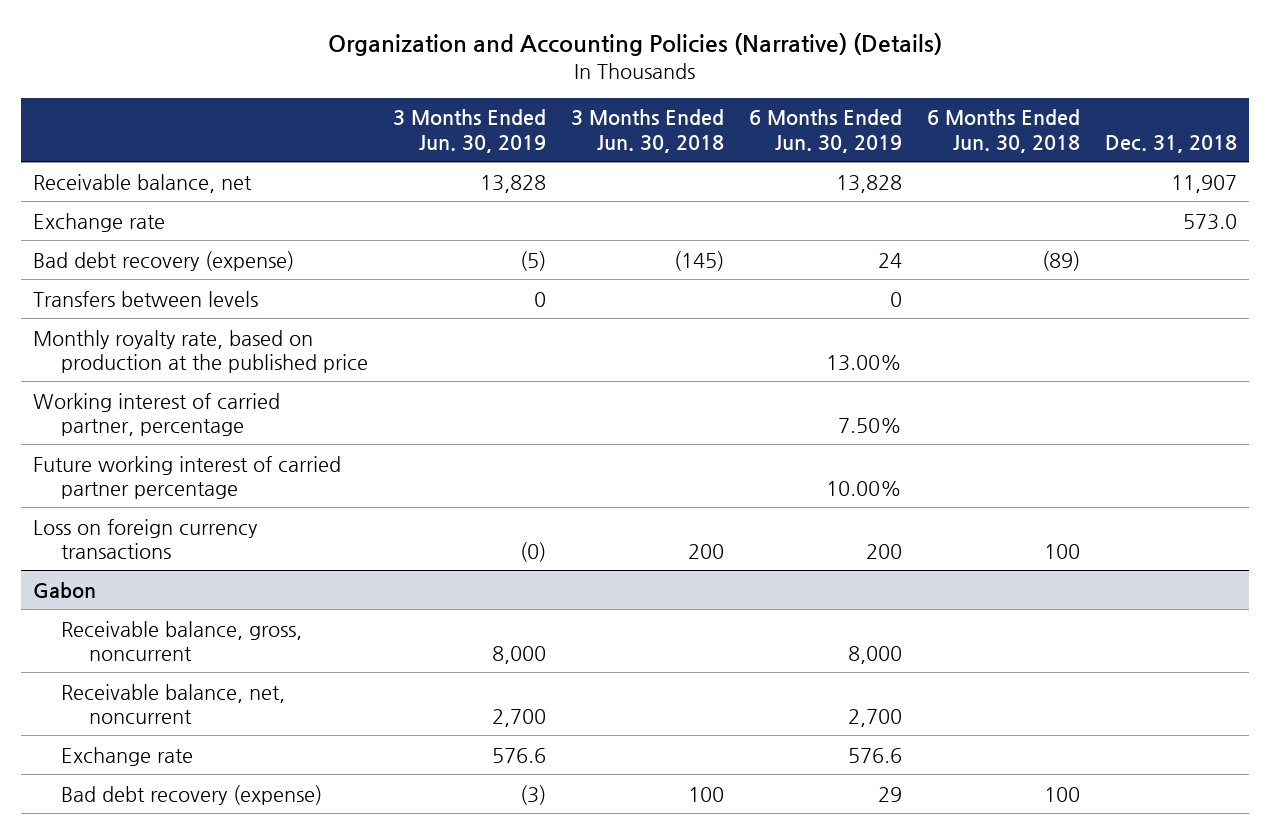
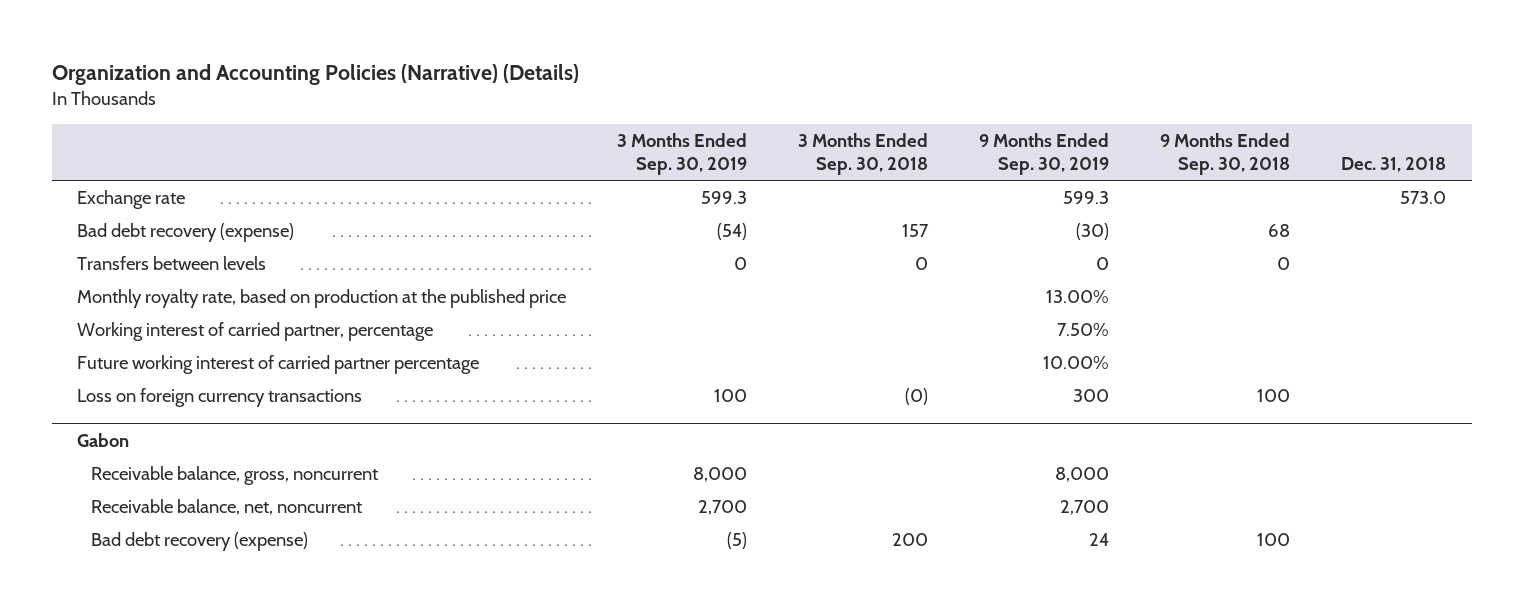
[393,109,547,153] 3 Months Ended Jun. 30, 2019 -> none
[571,109,725,153] 3 Months Ended Jun. 30, 2018 -> none
[748,109,902,153] 6 Months Ended Jun. 30, 2019 -> none
[926,109,1080,153] 6 Months Ended Jun. 30, 2018 -> none
none -> [617,133,748,176] 3 Months Ended Sep. 30, 2019
none -> [798,133,929,176] 3 Months Ended Sep. 30, 2018
none -> [979,133,1110,176] 9 Months Ended Sep. 30, 2019
none -> [1160,133,1291,176] 9 Months Ended Sep. 30, 2018
[33,173,253,193] Receivable balance, net -> none
[61,746,194,766] Exchange rate -> none

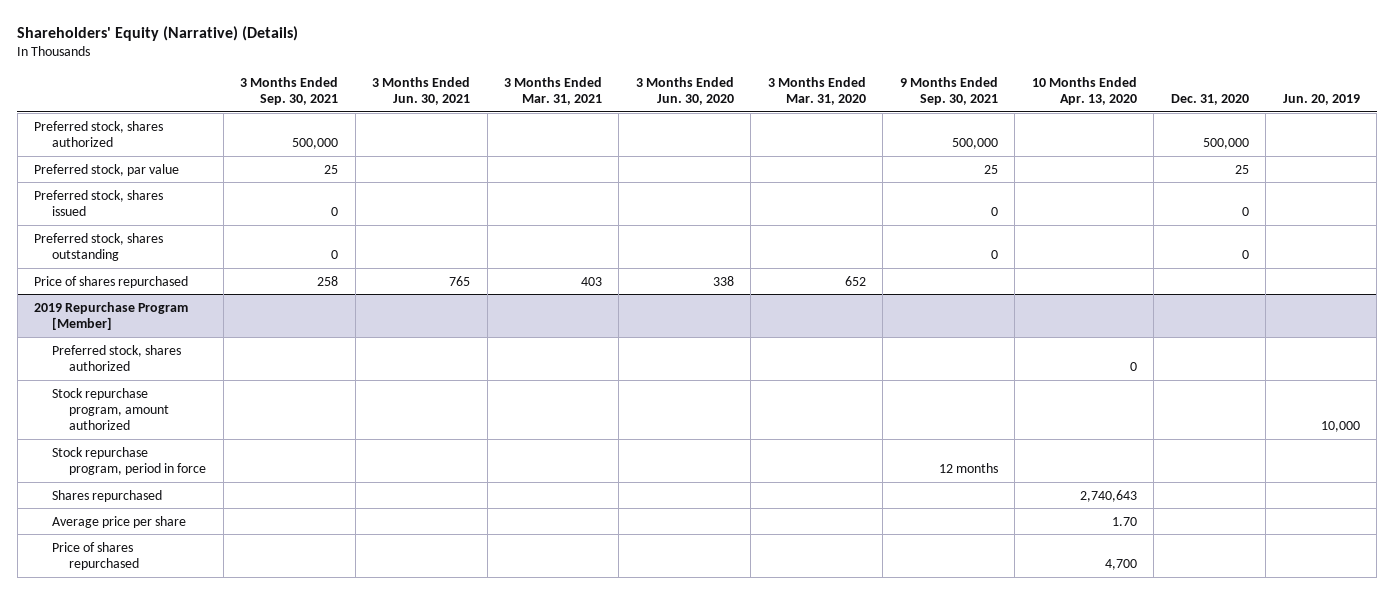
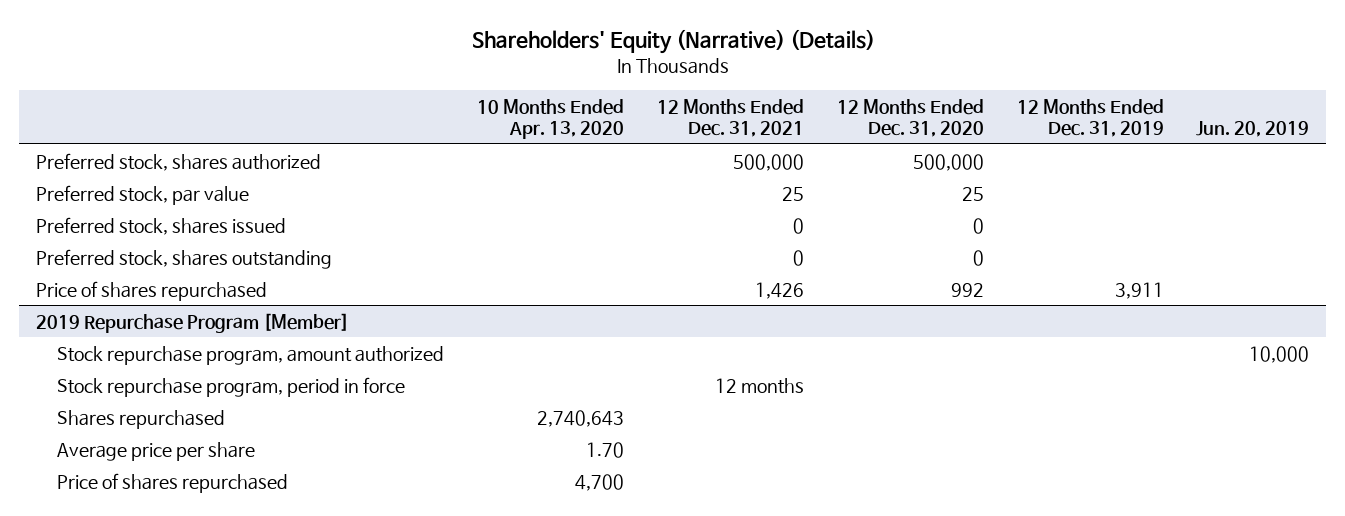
[240,76,339,106] 3 Months Ended Sep. 30, 2021 -> none
[372,76,471,106] 3 Months Ended Jun. 30, 2021 -> none
[503,76,602,106] 3 Months Ended Mar. 31, 2021 -> none
[635,76,734,106] 3 Months Ended Jun. 30, 2020 -> none
[767,76,866,106] 3 Months Ended Mar. 31, 2020 -> none
[899,76,998,106] 9 Months Ended Sep. 30, 2021 -> none
[1170,94,1249,106] Dec. 31, 2020 -> none
none -> [656,98,804,137] 12 Months Ended Dec. 31, 2021
none -> [836,98,984,137] 12 Months Ended Dec. 31, 2020
none -> [1016,98,1164,137] 12 Months Ended Dec. 31, 2019
[51,344,181,371] Preferred stock, shares authorized -> none

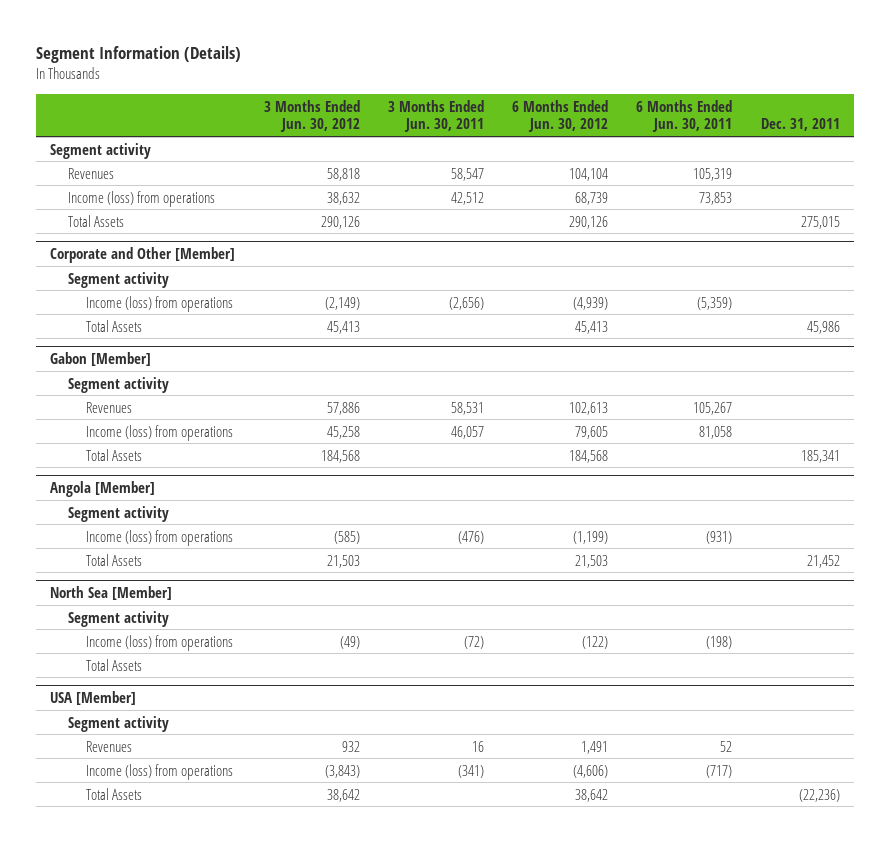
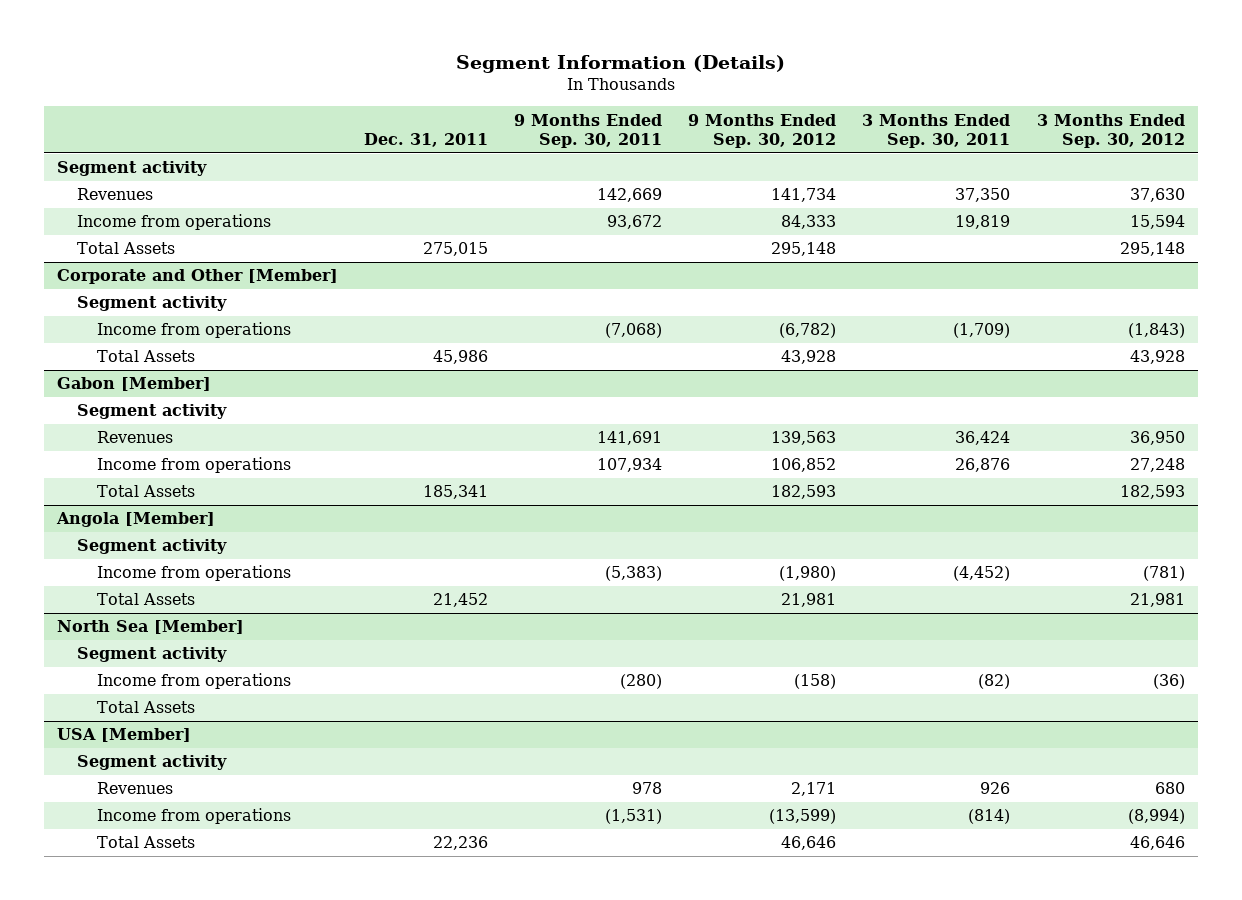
[263,99,360,133] 3 Months Ended Jun. 30, 2012 -> none
[387,99,484,133] 3 Months Ended Jun. 30, 2011 -> none
[512,99,609,133] 6 Months Ended Jun. 30, 2012 -> none
[636,99,733,133] 6 Months Ended Jun. 30, 2011 -> none
none -> [514,113,663,149] 9 Months Ended Sep. 30, 2011
none -> [688,113,837,149] 9 Months Ended Sep. 30, 2012
none -> [862,113,1011,149] 3 Months Ended Sep. 30, 2011
none -> [1036,113,1185,149] 3 Months Ended Sep. 30, 2012
[67,190,215,207] Income (loss) from operations -> [76,214,271,231] Income from operations
[85,295,233,312] Income (loss) from operations -> [96,322,291,339] Income from operations
[85,424,233,441] Income (loss) from operations -> [96,457,291,474] Income from operations
[85,529,233,546] Income (loss) from operations -> [96,565,291,582] Income from operations
[85,634,233,651] Income (loss) from operations -> [96,673,291,690] Income from operations
[85,763,233,780] Income (loss) from operations -> [96,808,291,825] Income from operations
[798,788,840,802] (22,236) -> [433,836,489,851] 22,236

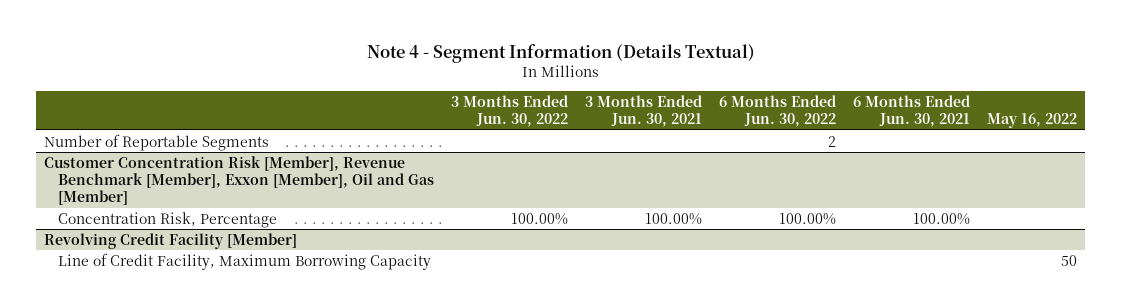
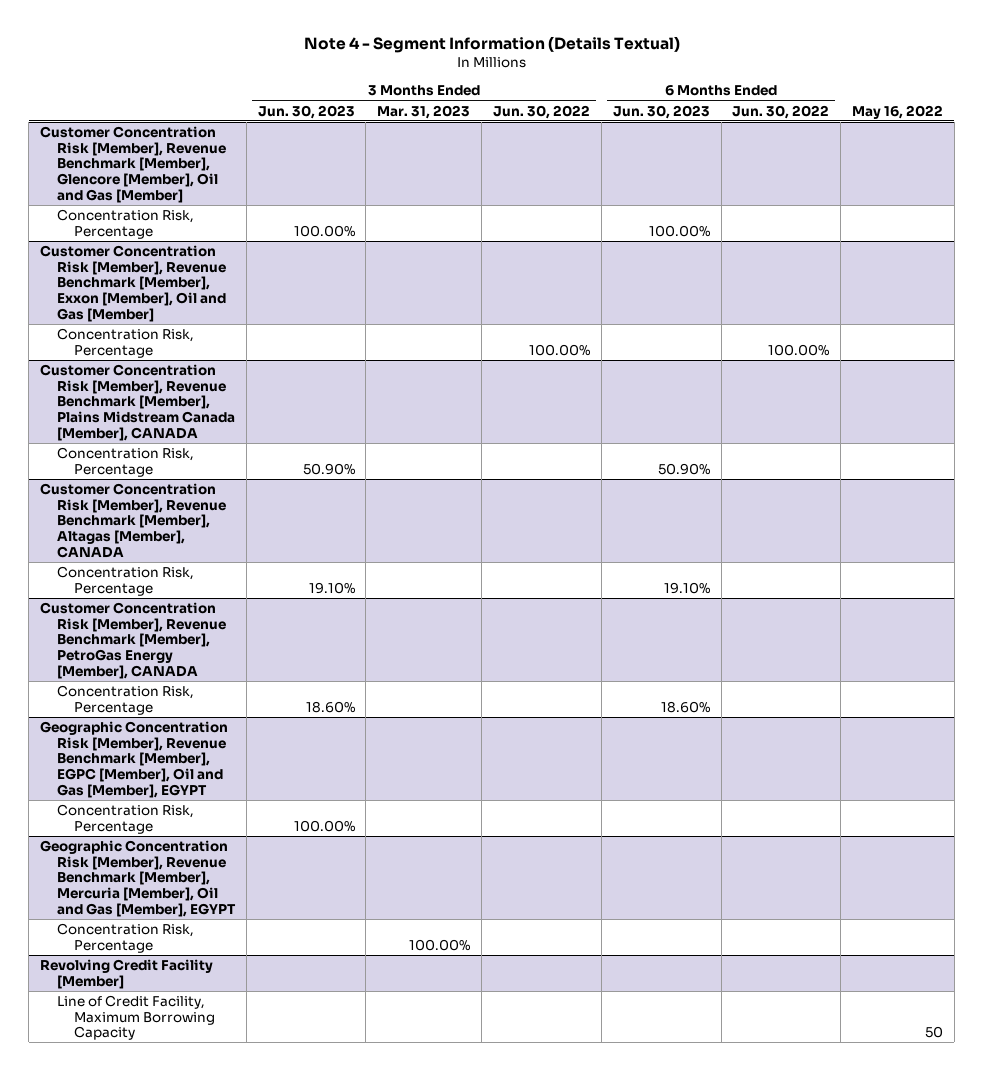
[585,95,703,128] 3 Months Ended Jun. 30, 2021 -> none
[853,95,971,128] 6 Months Ended Jun. 30, 2021 -> none
none -> [257,104,355,119] Jun. 30, 2023
none -> [377,104,471,119] Mar. 31, 2023
none -> [612,104,710,119] Jun. 30, 2023
[44,133,270,151] Number of Reportable Segments -> none
none -> [40,125,226,203] Customer Concentration Risk [Member], Revenue Benchmark [Member], Glencore [Member], Oil and Gas [Member]
none -> [56,208,194,239] Concentration Risk, Percentage
none -> [40,363,235,441] Customer Concentration Risk [Member], Revenue Benchmark [Member], Plains Midstream Canada [Member], CANADA
none -> [56,446,194,477] Concentration Risk, Percentage
none -> [40,482,226,558] Customer Concentration Risk [Member], Revenue Benchmark [Member], Altagas [Member], CANADA
none -> [56,565,194,596] Concentration Risk, Percentage
none -> [40,601,226,679] Customer Concentration Risk [Member], Revenue Benchmark [Member], PetroGas Energy [Member], CANADA
none -> [56,684,194,715] Concentration Risk, Percentage
none -> [40,720,229,798] Geographic Concentration Risk [Member], Revenue Benchmark [Member], EGPC [Member], Oil and Gas [Member], EGYPT
none -> [56,803,194,834] Concentration Risk, Percentage
none -> [40,839,236,917] Geographic Concentration Risk [Member], Revenue Benchmark [Member], Mercuria [Member], Oil and Gas [Member], EGYPT
none -> [56,922,194,953] Concentration Risk, Percentage

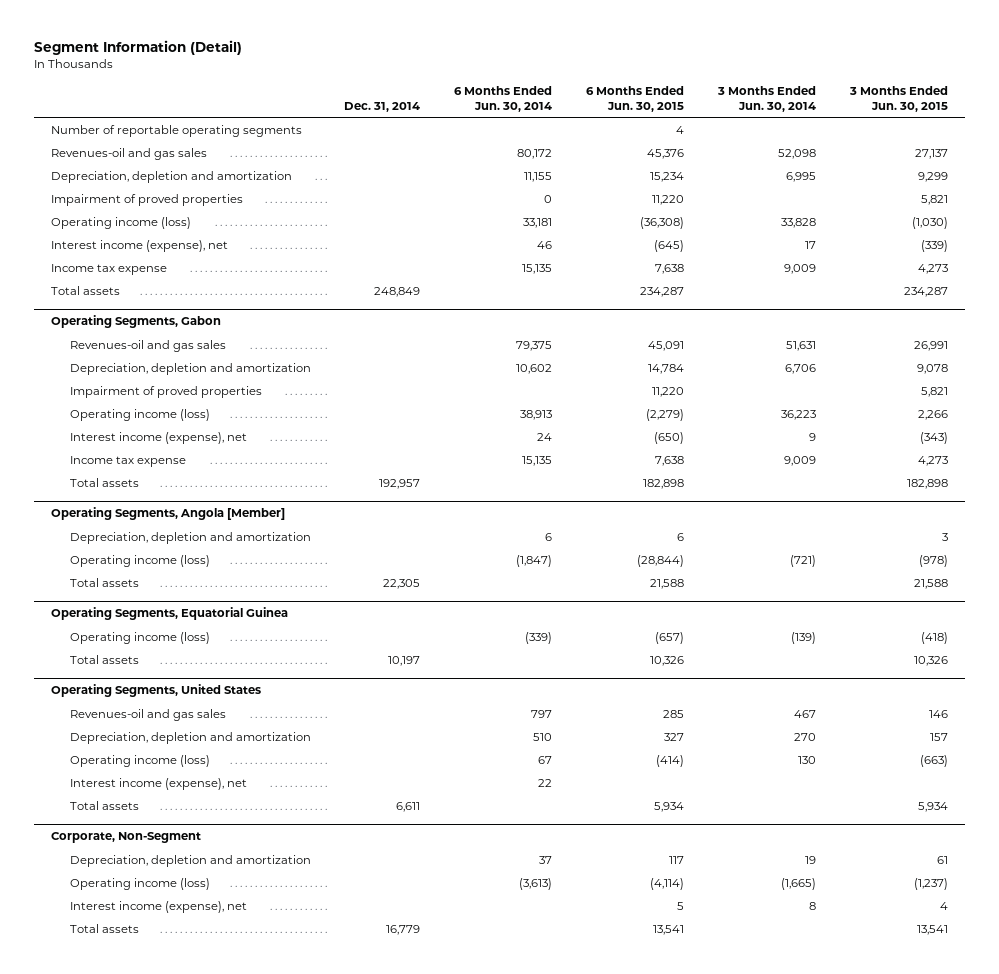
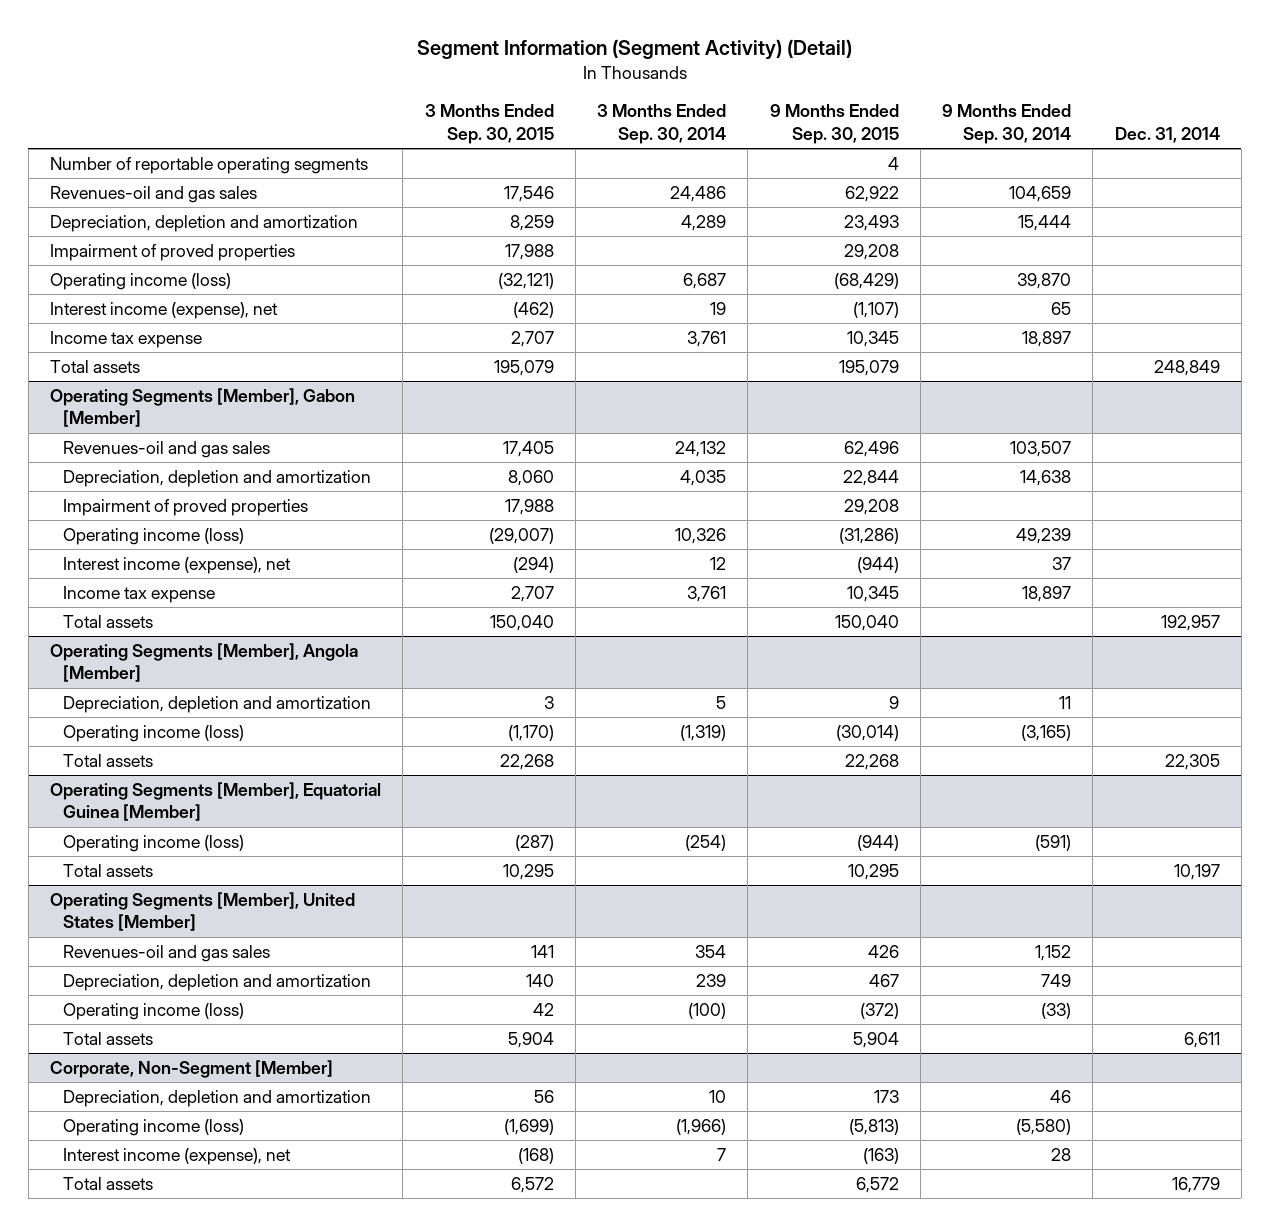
[34,40,243,56] Segment Information (Detail) -> [416,39,852,61] Segment Information (Segment Activity) (Detail)
[454,85,553,112] 6 Months Ended Jun. 30, 2014 -> none
[586,85,685,112] 6 Months Ended Jun. 30, 2015 -> none
[716,85,816,112] 3 Months Ended Jun. 30, 2014 -> none
[848,85,948,112] 3 Months Ended Jun. 30, 2015 -> none
none -> [424,104,554,144] 3 Months Ended Sep. 30, 2015
none -> [597,104,727,144] 3 Months Ended Sep. 30, 2014
none -> [769,104,899,144] 9 Months Ended Sep. 30, 2015
none -> [942,104,1072,144] 9 Months Ended Sep. 30, 2014
[51,314,222,328] Operating Segments, Gabon -> [50,387,356,428] Operating Segments [Member], Gabon [Member]
[51,506,286,520] Operating Segments, Angola [Member] -> [50,642,359,683] Operating Segments [Member], Angola [Member]
[51,606,289,620] Operating Segments, Equatorial Guinea -> [50,781,382,822] Operating Segments [Member], Equatorial Guinea [Member]
[51,683,262,697] Operating Segments, United States -> [50,891,356,932] Operating Segments [Member], United States [Member]
[69,777,247,790] Interest income (expense), net -> none
[51,831,202,843] Corporate, Non-Segment -> [50,1059,334,1078] Corporate, Non-Segment [Member]

